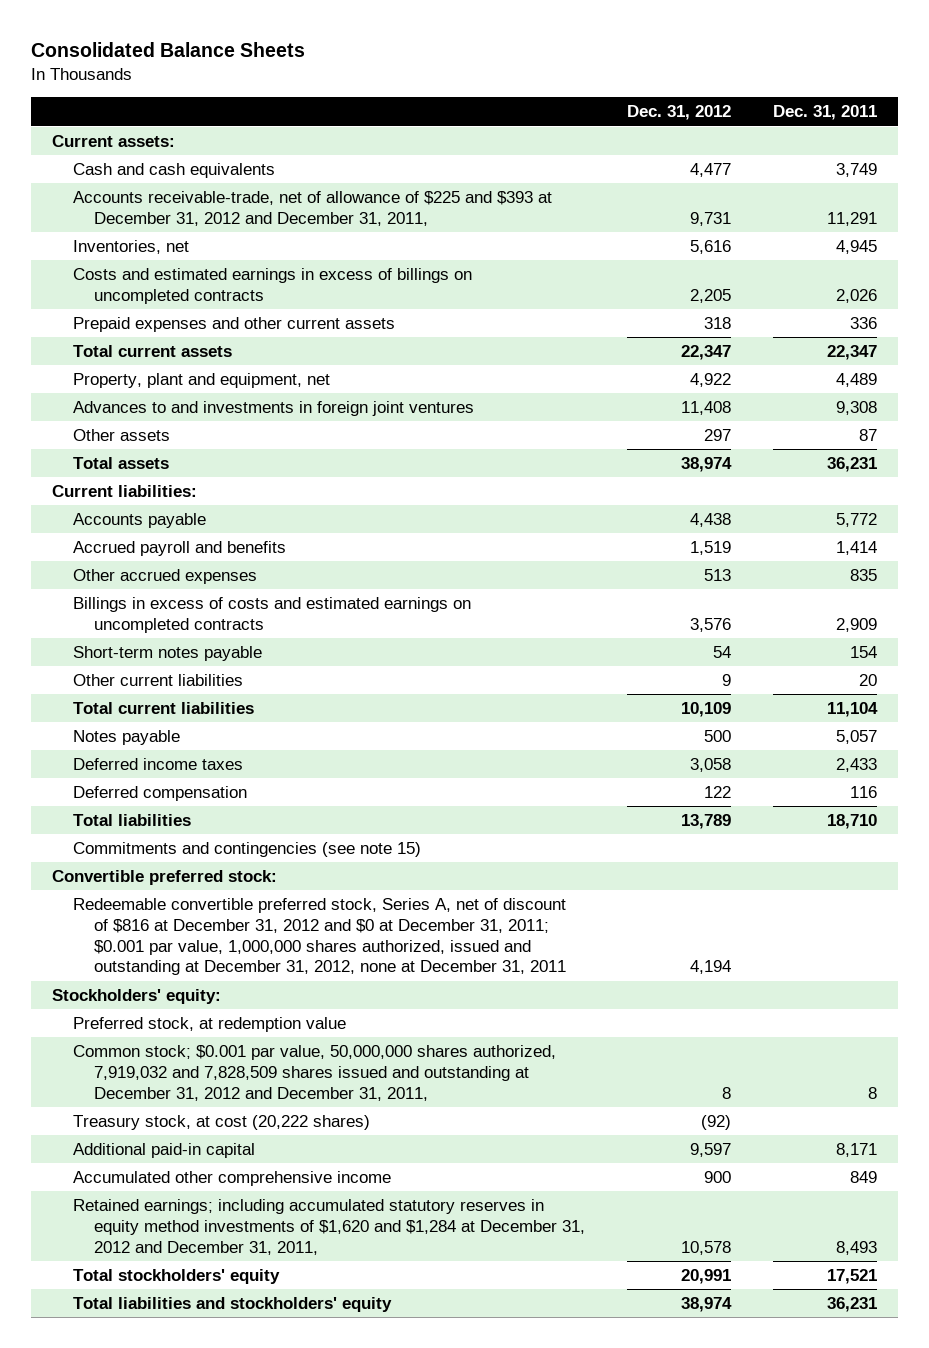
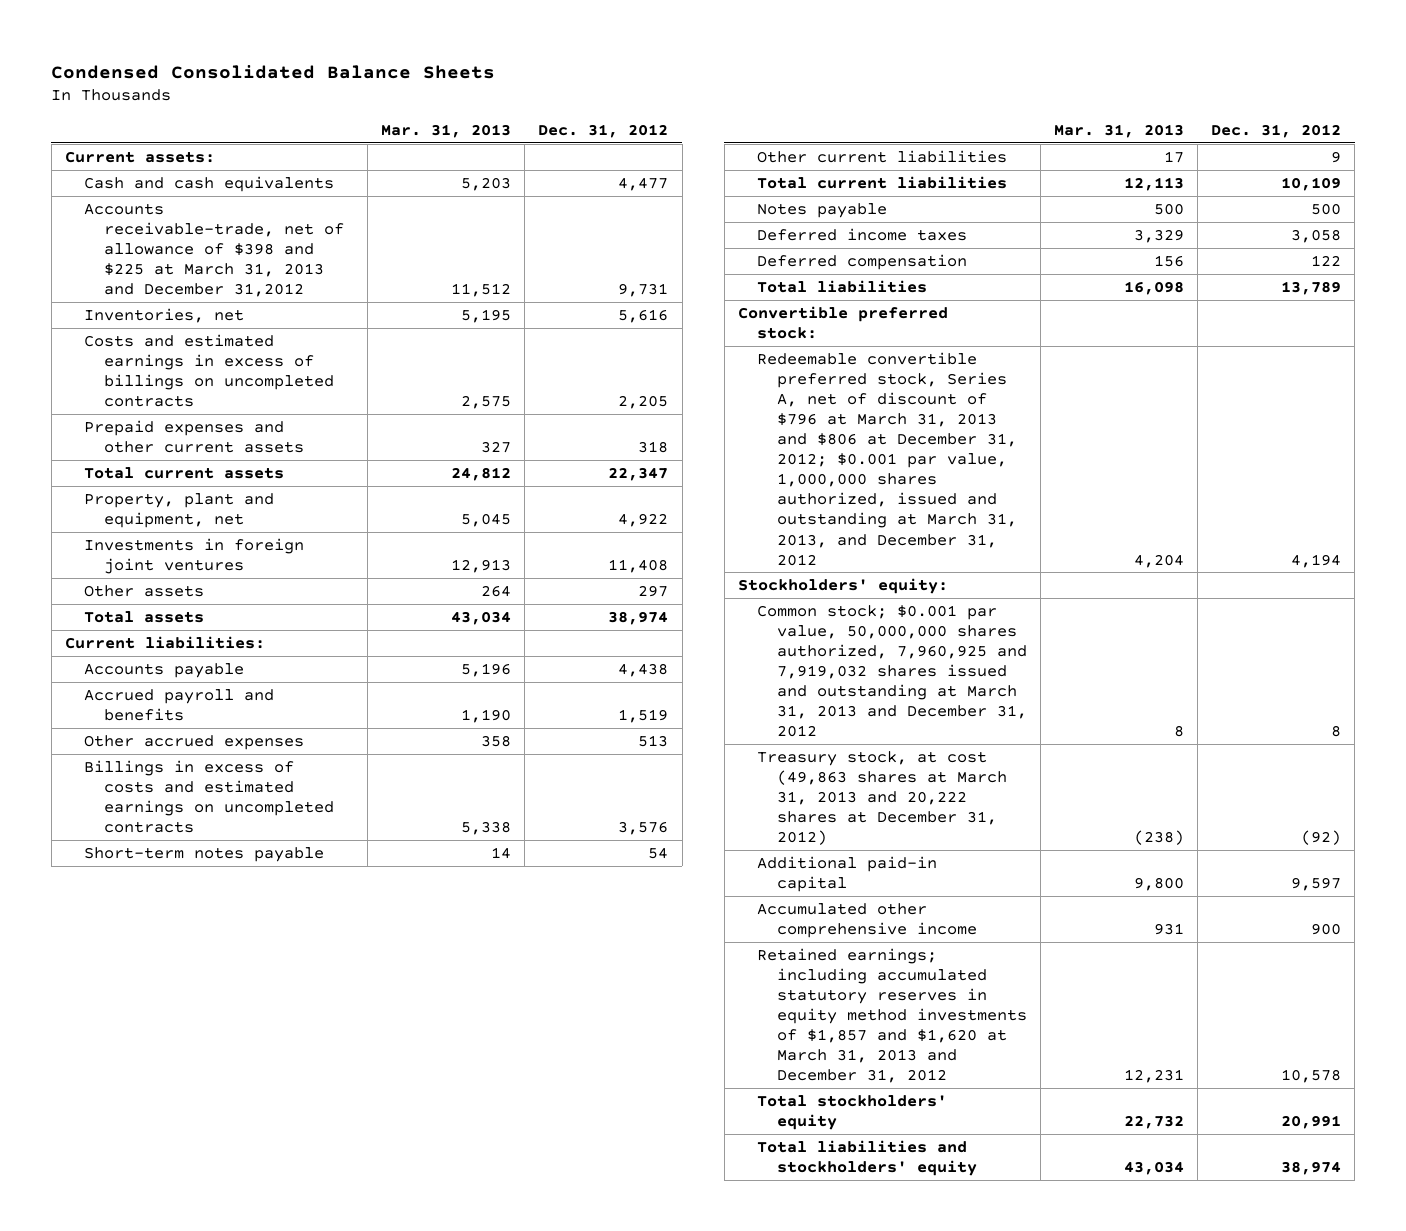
[30,42,305,58] Consolidated Balance Sheets -> [51,64,496,79] Condensed Consolidated Balance Sheets
[773,105,878,121] Dec. 31, 2011 -> none
none -> [381,124,512,139] Mar. 31, 2013
[73,191,553,226] Accounts receivable-trade, net of allowance of $225 and $393 at December 31, 2012 and December 31, 2011, -> [84,202,344,298] Accounts receivable-trade, net of allowance of $398 and $225 at March 31, 2013 and December 31,2012
[73,401,475,417] Advances to and investments in foreign joint ventures -> [84,537,305,574] Investments in foreign joint ventures
[73,842,422,858] Commitments and contingencies (see note 15) -> none
[73,898,567,976] Redeemable convertible preferred stock, Series A, net of discount of $816 at December 31, 2012 and $0 at December 31, 2011; $0.001 par value, 1,000,000 shares authorized, issued and outstanding at December 31, 2012, none at December 31, 2011 -> [757,351,1017,566] Redeemable convertible preferred stock, Series A, net of discount of $796 at March 31, 2013 and $806 at December 31, 2012; $0.001 par value, 1,000,000 shares authorized, issued and outstanding at March 31, 2013, and December 31, 2012
[73,1017,347,1033] Preferred stock, at redemption value -> none
[73,1045,557,1101] Common stock; $0.001 par value, 50,000,000 shares authorized, 7,919,032 and 7,828,509 shares issued and outstanding at December 31, 2012 and December 31, 2011, -> [757,604,1027,738] Common stock; $0.001 par value, 50,000,000 shares authorized, 7,960,925 and 7,919,032 shares issued and outstanding at March 31, 2013 and December 31, 2012
[73,1115,371,1131] Treasury stock, at cost (20,222 shares) -> [757,750,1007,846] Treasury stock, at cost (49,863 shares at March 31, 2013 and 20,222 shares at December 31, 2012)
[73,1199,585,1255] Retained earnings; including accumulated statutory reserves in equity method investments of $1,620 and $1,284 at December 31, 2012 and December 31, 2011, -> [757,947,1027,1084] Retained earnings; including accumulated statutory reserves in equity method investments of $1,857 and $1,620 at March 31, 2013 and December 31, 2012

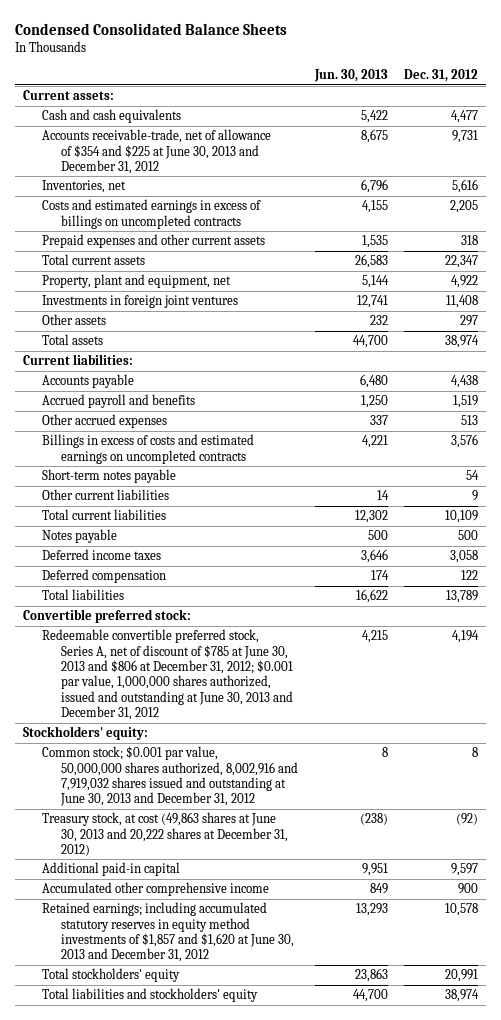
[381,124,512,139] Mar. 31, 2013 -> none
none -> [313,69,388,83] Jun. 30, 2013
[84,202,344,298] Accounts receivable-trade, net of allowance of $398 and $225 at March 31, 2013 and December 31,2012 -> [41,129,271,175] Accounts receivable-trade, net of allowance of $354 and $225 at June 30, 2013 and December 31, 2012
[757,351,1017,566] Redeemable convertible preferred stock, Series A, net of discount of $796 at March 31, 2013 and $806 at December 31, 2012; $0.001 par value, 1,000,000 shares authorized, issued and outstanding at March 31, 2013, and December 31, 2012 -> [41,629,294,721] Redeemable convertible preferred stock, Series A, net of discount of $785 at June 30, 2013 and $806 at December 31, 2012; $0.001 par value, 1,000,000 shares authorized, issued and outstanding at June 30, 2013 and December 31, 2012
[757,604,1027,738] Common stock; $0.001 par value, 50,000,000 shares authorized, 7,960,925 and 7,919,032 shares issued and outstanding at March 31, 2013 and December 31, 2012 -> [41,746,299,807] Common stock; $0.001 par value, 50,000,000 shares authorized, 8,002,916 and 7,919,032 shares issued and outstanding at June 30, 2013 and December 31, 2012
[757,750,1007,846] Treasury stock, at cost (49,863 shares at March 31, 2013 and 20,222 shares at December 31, 2012) -> [41,812,289,857] Treasury stock, at cost (49,863 shares at June 30, 2013 and 20,222 shares at December 31, 2012)
[757,947,1027,1084] Retained earnings; including accumulated statutory reserves in equity method investments of $1,857 and $1,620 at March 31, 2013 and December 31, 2012 -> [41,902,295,963] Retained earnings; including accumulated statutory reserves in equity method investments of $1,857 and $1,620 at June 30, 2013 and December 31, 2012

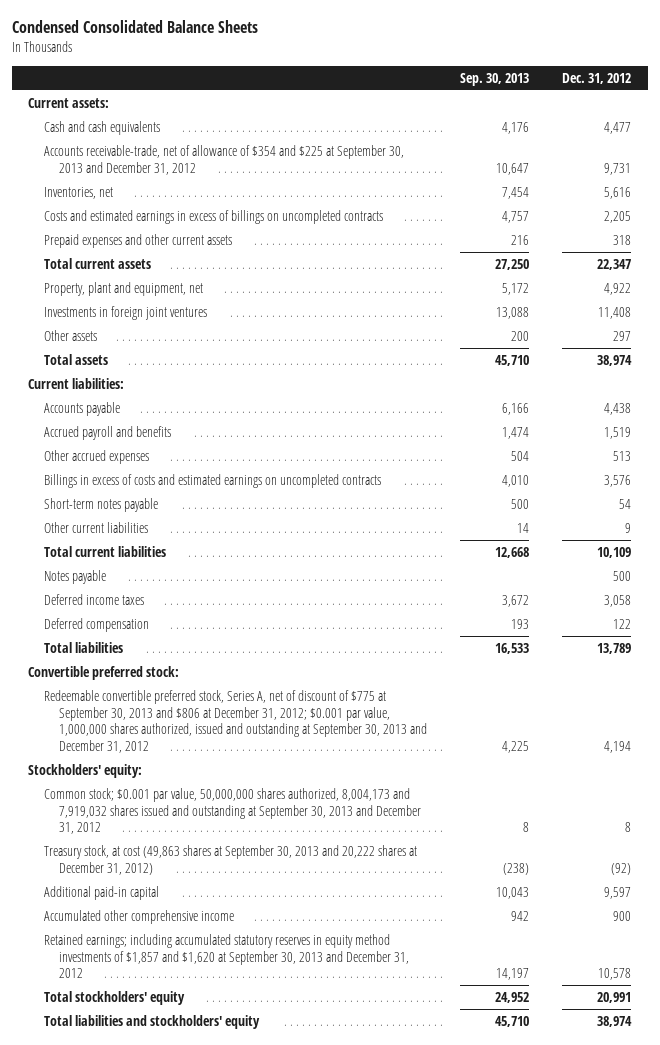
[313,69,388,83] Jun. 30, 2013 -> none
none -> [460,72,530,86] Sep. 30, 2013
[41,129,271,175] Accounts receivable-trade, net of allowance of $354 and $225 at June 30, 2013 and December 31, 2012 -> [43,144,404,175] Accounts receivable-trade, net of allowance of $354 and $225 at September 30, 2013 and December 31, 2012
[41,629,294,721] Redeemable convertible preferred stock, Series A, net of discount of $785 at June 30, 2013 and $806 at December 31, 2012; $0.001 par value, 1,000,000 shares authorized, issued and outstanding at June 30, 2013 and December 31, 2012 -> [43,689,427,754] Redeemable convertible preferred stock, Series A, net of discount of $775 at September 30, 2013 and $806 at December 31, 2012; $0.001 par value, 1,000,000 shares authorized, issued and outstanding at September 30, 2013 and December 31, 2012
[41,746,299,807] Common stock; $0.001 par value, 50,000,000 shares authorized, 8,002,916 and 7,919,032 shares issued and outstanding at June 30, 2013 and December 31, 2012 -> [43,787,421,835] Common stock; $0.001 par value, 50,000,000 shares authorized, 8,004,173 and 7,919,032 shares issued and outstanding at September 30, 2013 and December 31, 2012
[41,812,289,857] Treasury stock, at cost (49,863 shares at June 30, 2013 and 20,222 shares at December 31, 2012) -> [43,844,417,875] Treasury stock, at cost (49,863 shares at September 30, 2013 and 20,222 shares at December 31, 2012)
[41,902,295,963] Retained earnings; including accumulated statutory reserves in equity method investments of $1,857 and $1,620 at June 30, 2013 and December 31, 2012 -> [43,933,409,979] Retained earnings; including accumulated statutory reserves in equity method investments of $1,857 and $1,620 at September 30, 2013 and December 31, 2012

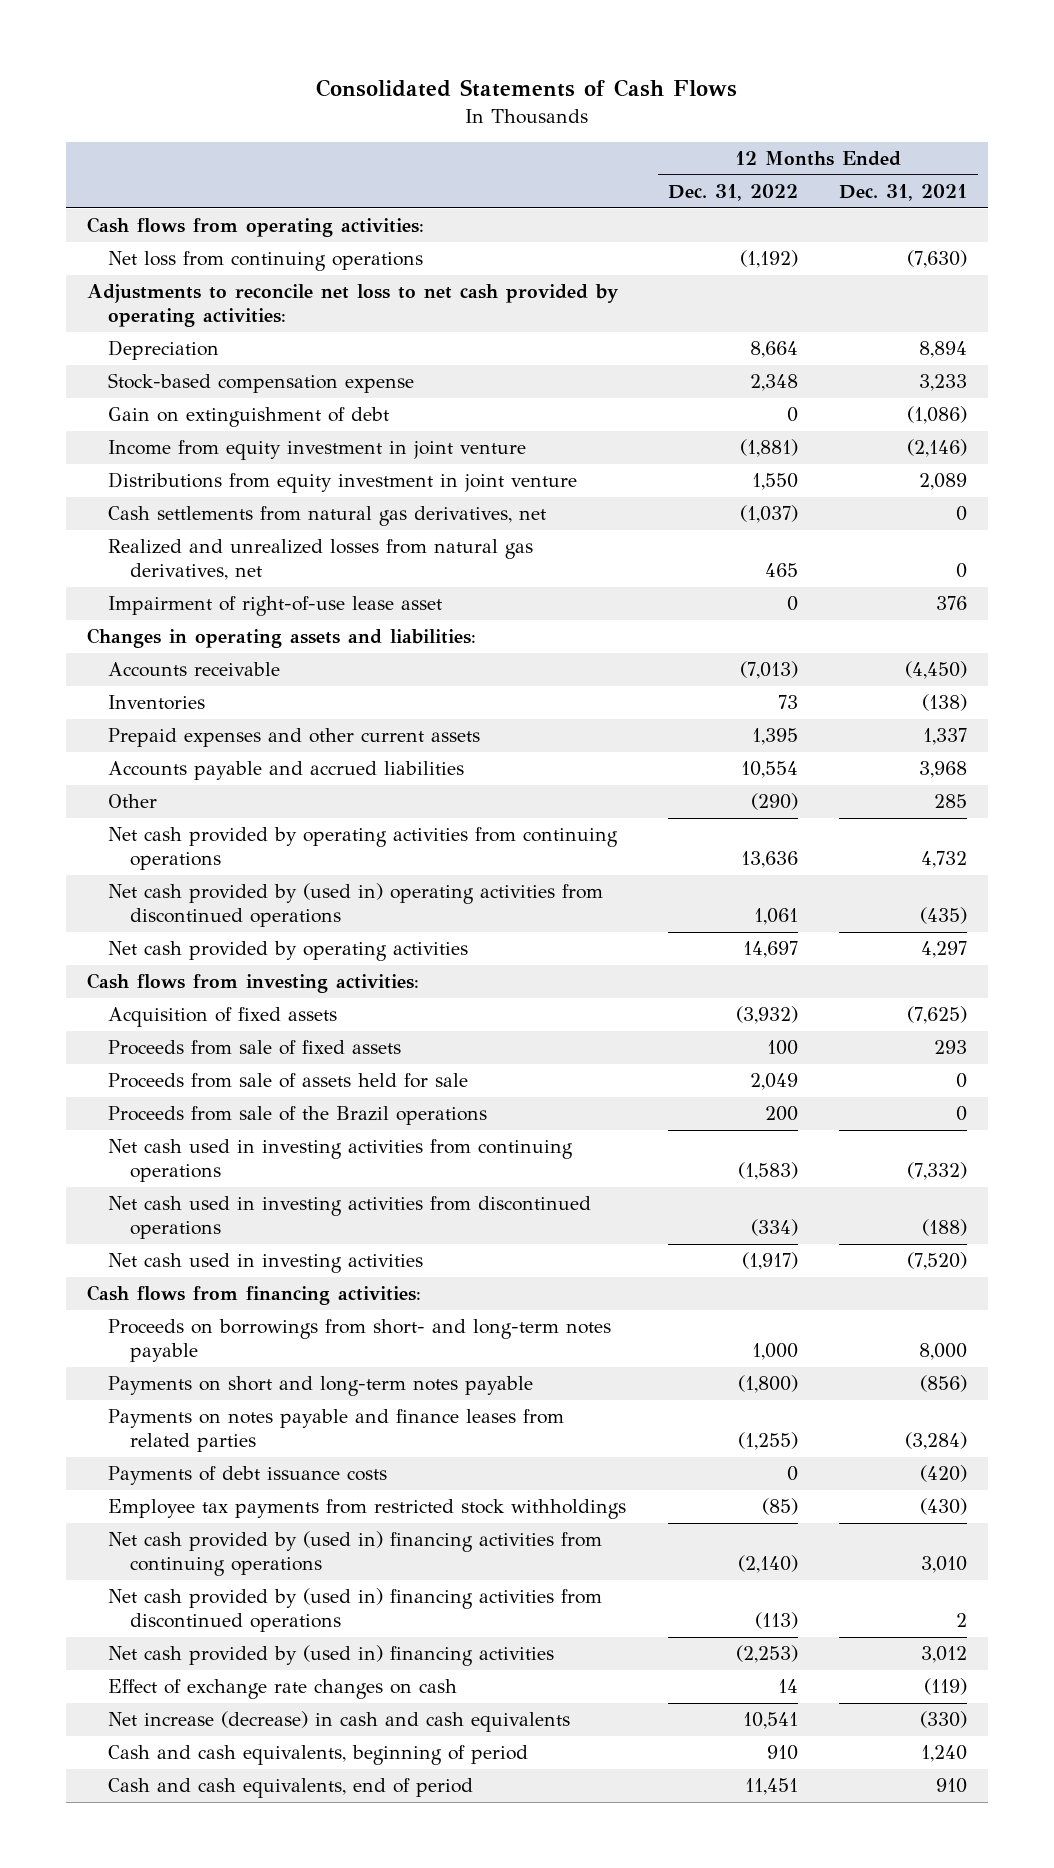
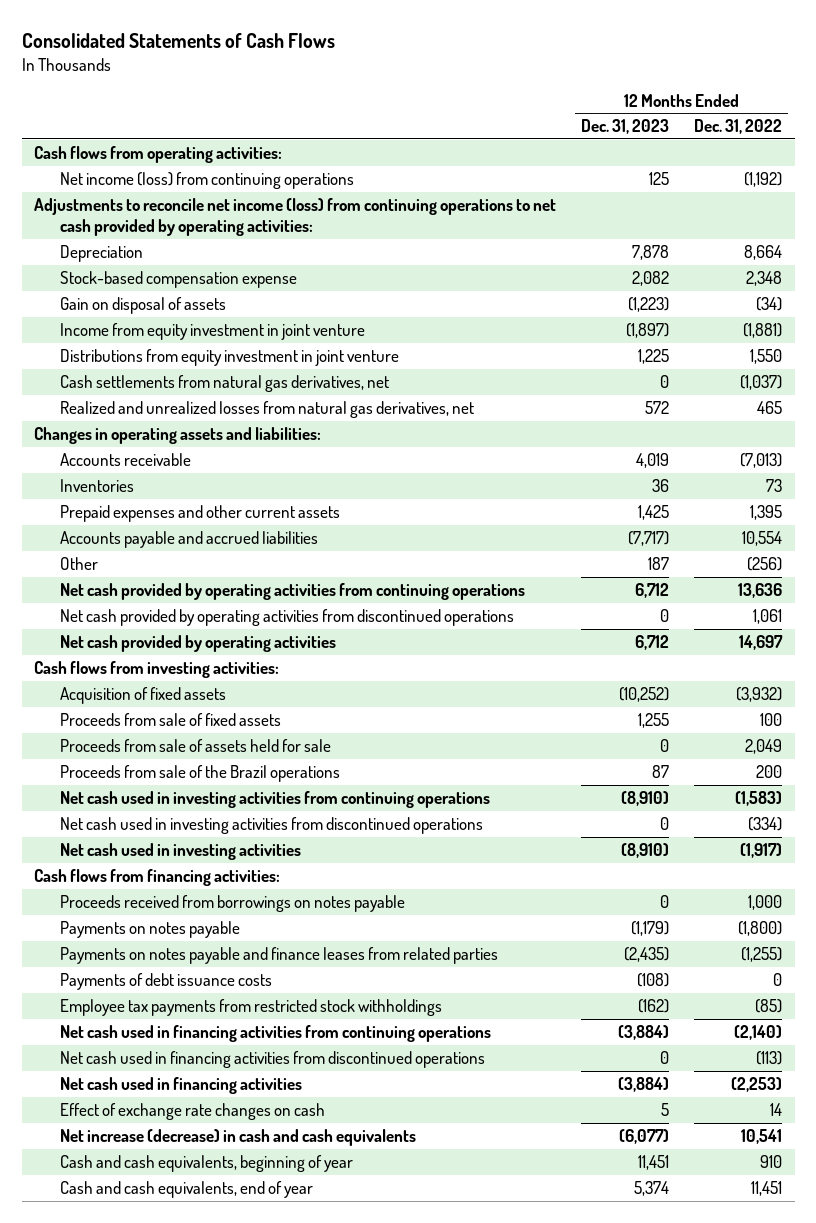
[839,183,968,201] Dec. 31, 2021 -> none
none -> [581,119,670,135] Dec. 31, 2023
[108,251,424,272] Net loss from continuing operations -> [59,171,354,189] Net income (loss) from continuing operations
[86,284,619,328] Adjustments to reconcile net loss to net cash provided by operating activities: -> [34,197,557,237] Adjustments to reconcile net income (loss) from continuing operations to net cash provided by operating activities:
[108,407,390,428] Gain on extinguishment of debt -> none
none -> [59,296,226,314] Gain on disposal of assets
[108,596,443,617] Impairment of right-of-use lease asset -> none
[750,793,798,811] (290) -> [747,556,783,571] (256)
[108,883,604,928] Net cash provided by (used in) operating activities from discontinued operations -> [59,608,514,626] Net cash provided by operating activities from discontinued operations
[108,1319,612,1363] Proceeds on borrowings from short- and long-term notes payable -> [59,894,405,912] Proceeds received from borrowings on notes payable
[108,1376,534,1397] Payments on short and long-term notes payable -> [59,920,240,938] Payments on notes payable
[108,1531,603,1577] Net cash provided by (used in) financing activities from continuing operations -> [59,1024,491,1042] Net cash used in financing activities from continuing operations
[108,1588,603,1633] Net cash provided by (used in) financing activities from discontinued operations -> [59,1050,485,1068] Net cash used in financing activities from discontinued operations
[108,1645,555,1667] Net cash provided by (used in) financing activities -> [59,1076,302,1094] Net cash used in financing activities
[108,1745,529,1766] Cash and cash equivalents, beginning of period -> [59,1154,353,1172] Cash and cash equivalents, beginning of year
[108,1778,474,1799] Cash and cash equivalents, end of period -> [59,1180,313,1198] Cash and cash equivalents, end of year

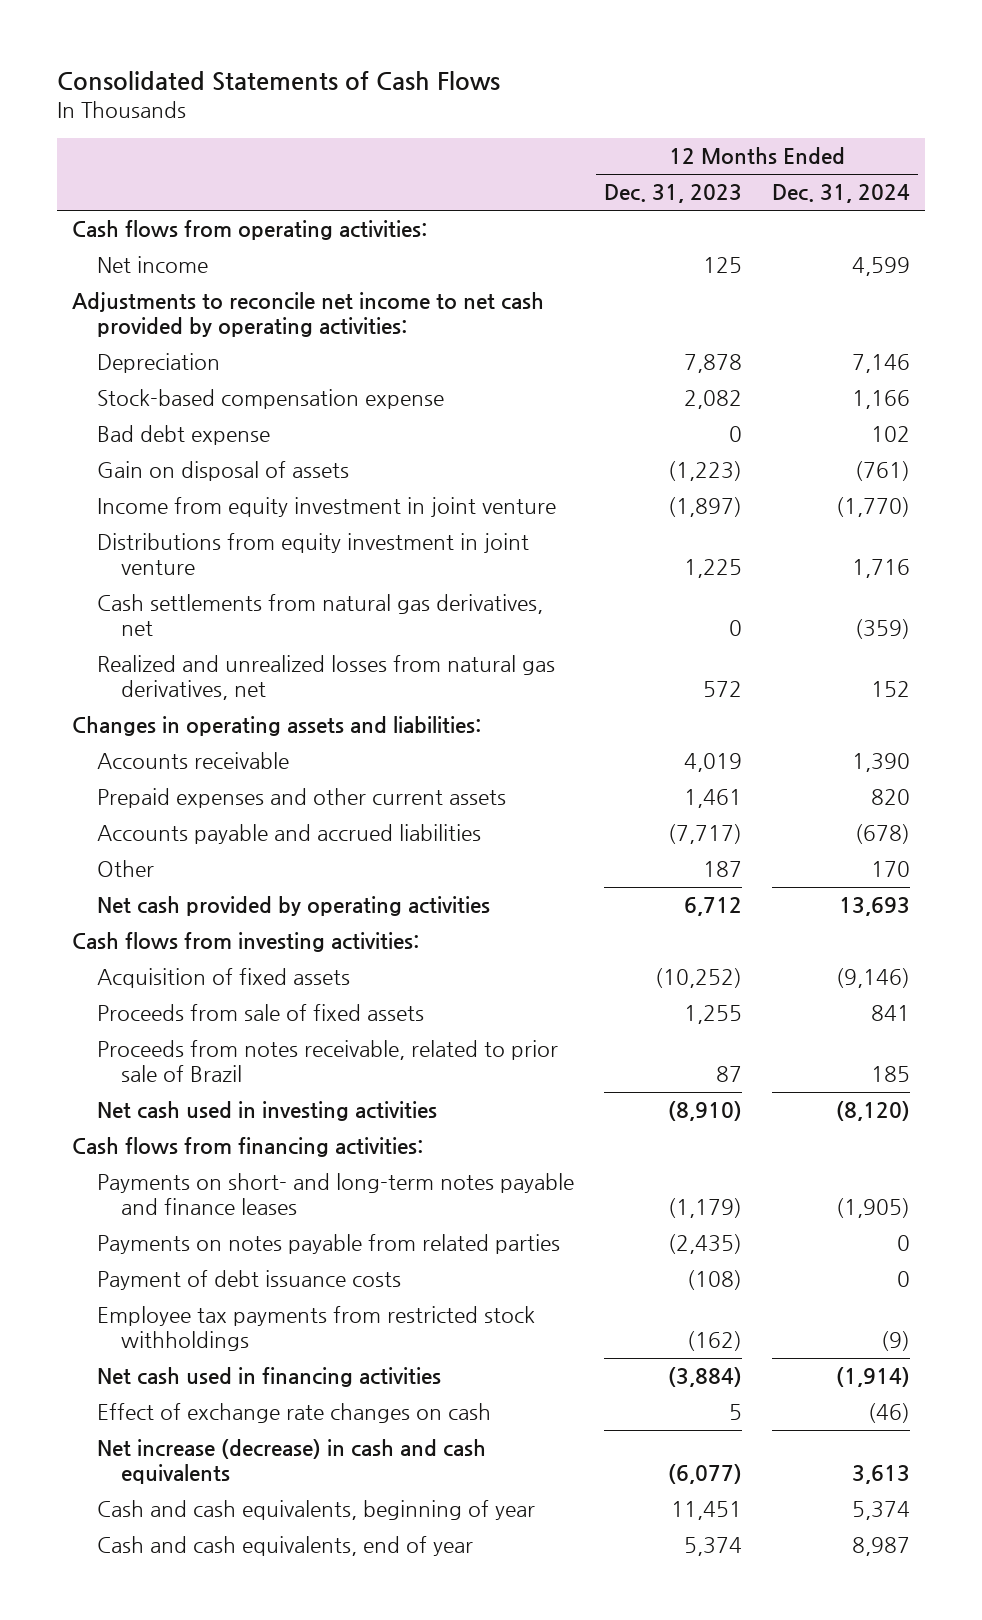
[694,119,783,135] Dec. 31, 2022 -> none
none -> [772,184,911,204] Dec. 31, 2024
[59,171,354,189] Net income (loss) from continuing operations -> [96,256,208,274] Net income
[34,197,557,237] Adjustments to reconcile net income (loss) from continuing operations to net cash provided by operating activities: -> [72,292,545,338] Adjustments to reconcile net income to net cash provided by operating activities:
none -> [96,425,270,446] Bad debt expense
[59,478,134,492] Inventories -> none
[638,504,670,520] 1,425 -> [683,789,742,809] 1,461
[59,582,525,600] Net cash provided by operating activities from continuing operations -> none
[59,608,514,626] Net cash provided by operating activities from discontinued operations -> none
[59,738,331,752] Proceeds from sale of assets held for sale -> none
[59,790,490,808] Net cash used in investing activities from continuing operations -> none
[59,816,483,834] Net cash used in investing activities from discontinued operations -> none
[59,764,340,782] Proceeds from sale of the Brazil operations -> [96,1040,558,1083] Proceeds from notes receivable, related to prior sale of Brazil
[59,894,405,912] Proceeds received from borrowings on notes payable -> none
[59,920,240,938] Payments on notes payable -> [96,1173,574,1216] Payments on short- and long-term notes payable and finance leases
[59,946,498,964] Payments on notes payable and finance leases from related parties -> [96,1234,560,1255] Payments on notes payable from related parties
[59,972,272,990] Payments of debt issuance costs -> [96,1270,401,1291] Payment of debt issuance costs
[59,1024,491,1042] Net cash used in financing activities from continuing operations -> none
[59,1050,485,1068] Net cash used in financing activities from discontinued operations -> none

